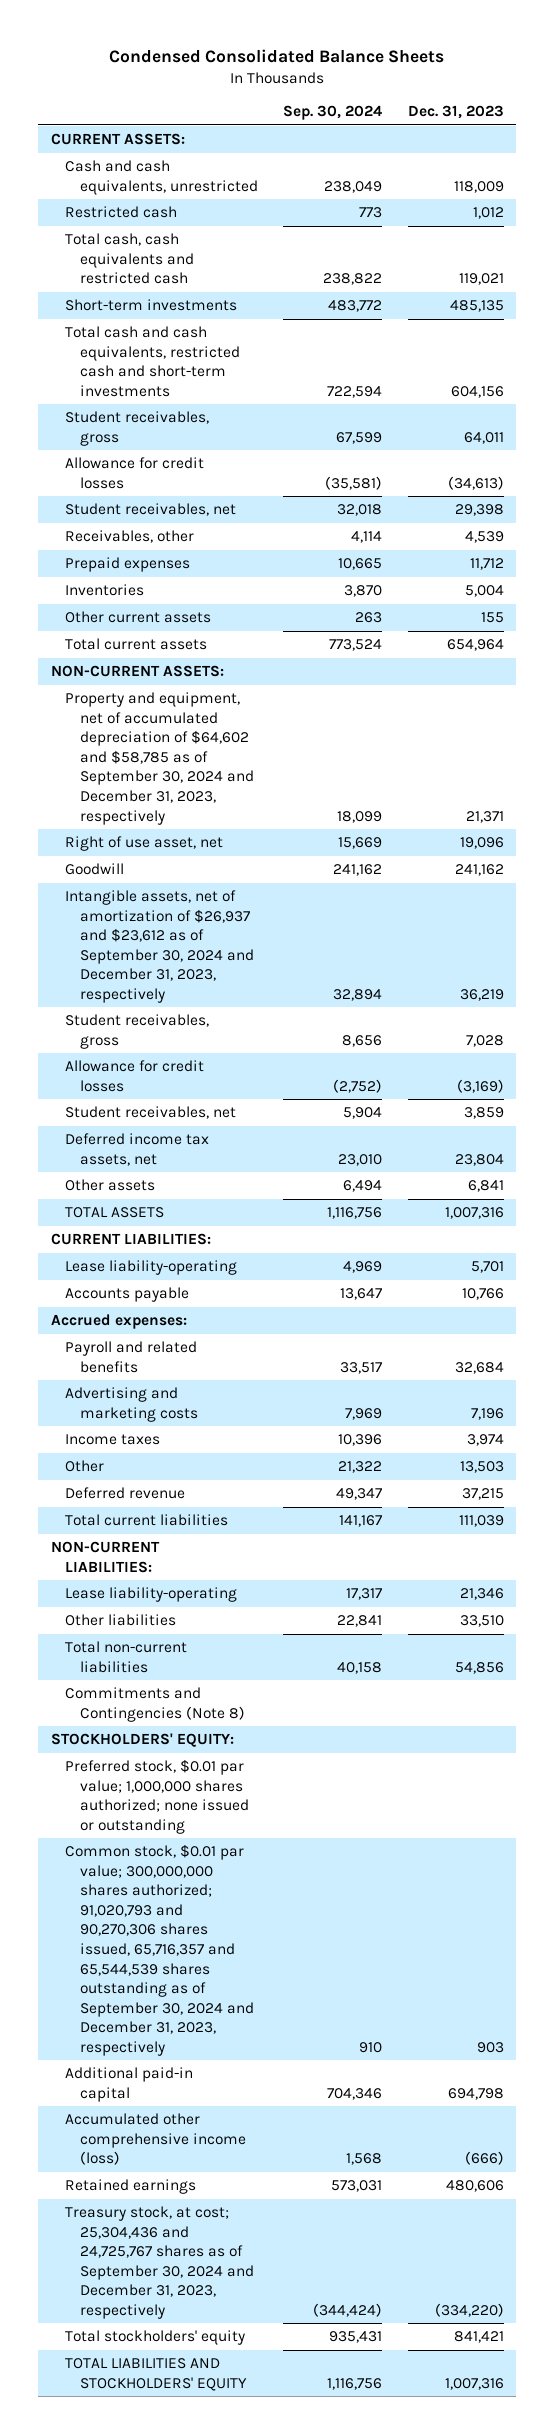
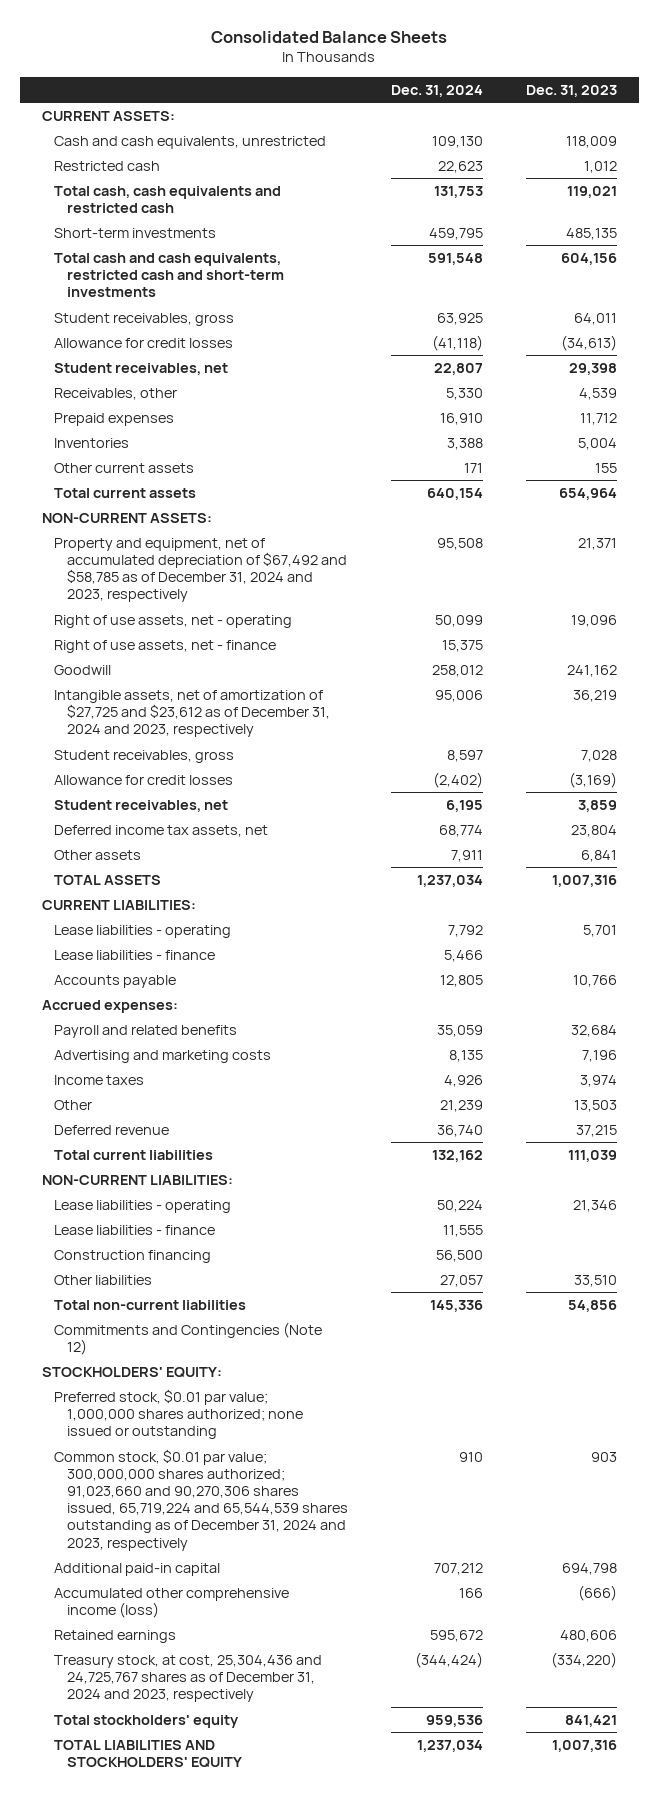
[109,49,445,64] Condensed Consolidated Balance Sheets -> [211,30,448,43] Consolidated Balance Sheets
[283,105,383,121] Sep. 30, 2024 -> none
none -> [391,84,484,97] Dec. 31, 2024
[65,692,254,825] Property and equipment, net of accumulated depreciation of $64,602 and $58,785 as of September 30, 2024 and December 31, 2023, respectively -> [54,537,348,603] Property and equipment, net of accumulated depreciation of $67,492 and $58,785 as of December 31, 2024 and 2023, respectively
[65,836,224,852] Right of use asset, net -> [54,614,293,628] Right of use assets, net - operating
none -> [54,639,277,653] Right of use assets, net - finance
[65,890,254,1003] Intangible assets, net of amortization of $26,937 and $23,612 as of September 30, 2024 and December 31, 2023, respectively -> [54,689,331,738] Intangible assets, net of amortization of $27,725 and $23,612 as of December 31, 2024 and 2023, respectively
[65,1260,238,1276] Lease liability-operating -> [54,924,232,938] Lease liabilities - operating
none -> [54,949,216,960] Lease liabilities - finance
[65,1587,238,1603] Lease liability-operating -> [54,1199,232,1213] Lease liabilities - operating
none -> [54,1224,216,1235] Lease liabilities - finance
none -> [54,1249,212,1263] Construction financing
[65,1687,245,1722] Commitments and Contingencies (Note 8) -> [54,1321,323,1356] Commitments and Contingencies (Note 12)
[65,1844,254,2056] Common stock, $0.01 par value; 300,000,000 shares authorized; 91,020,793 and 90,270,306 shares issued, 65,716,357 and 65,544,539 shares outstanding as of September 30, 2024 and December 31, 2023, respectively -> [54,1448,349,1551] Common stock, $0.01 par value; 300,000,000 shares authorized; 91,023,660 and 90,270,306 shares issued, 65,719,224 and 65,544,539 shares outstanding as of December 31, 2024 and 2023, respectively
[65,2206,254,2319] Treasury stock, at cost; 25,304,436 and 24,725,767 shares as of September 30, 2024 and December 31, 2023, respectively -> [54,1654,323,1703] Treasury stock, at cost, 25,304,436 and 24,725,767 shares as of December 31, 2024 and 2023, respectively

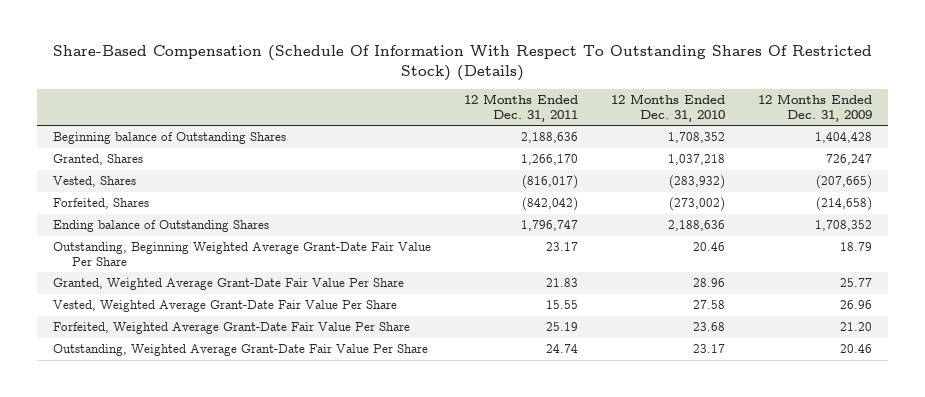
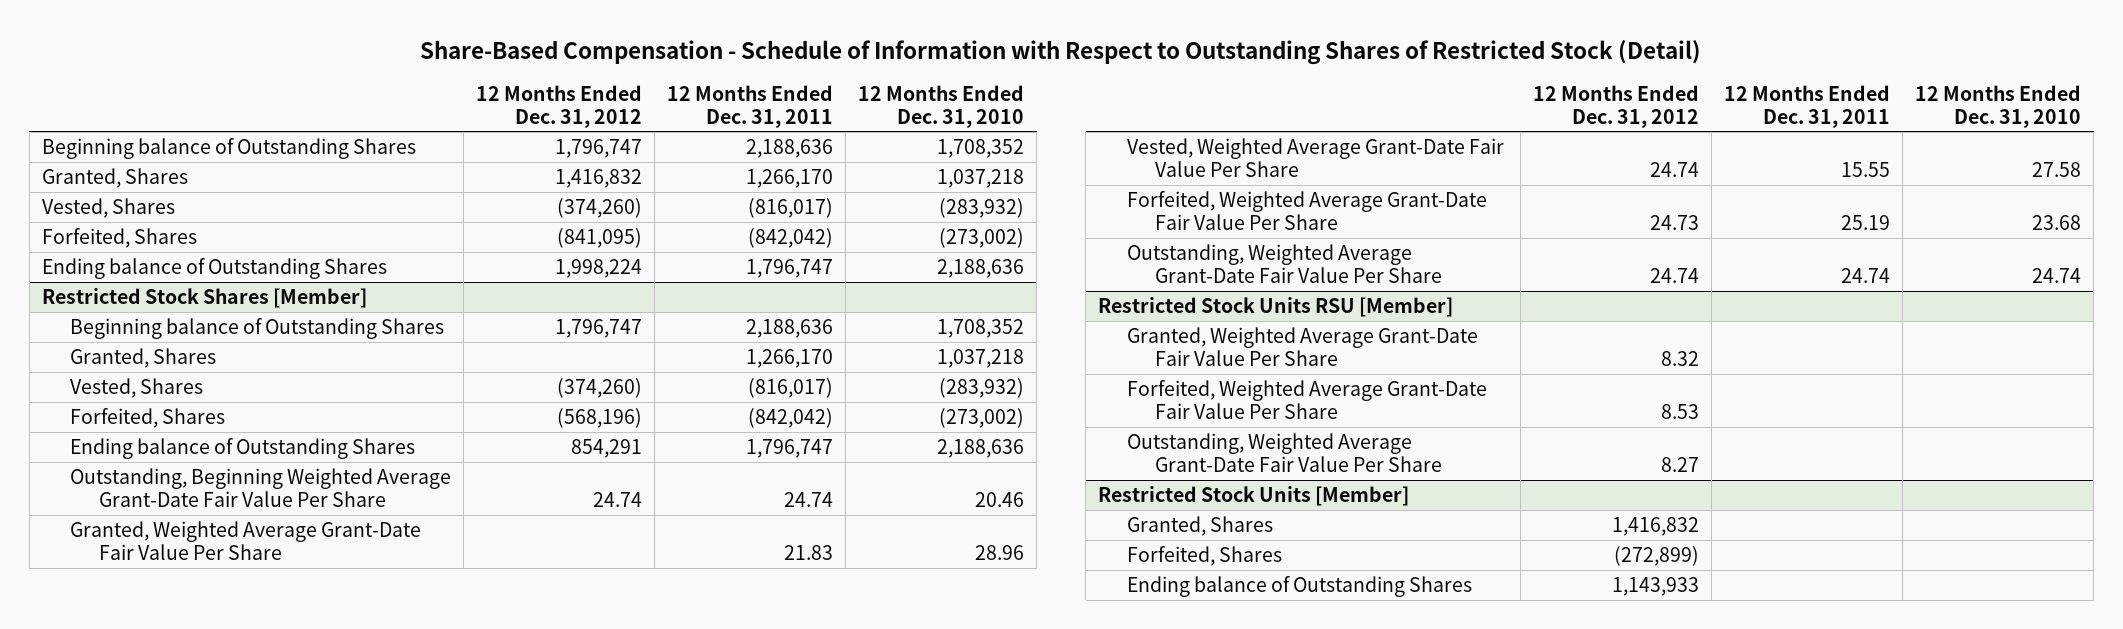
[52,45,872,82] Share-Based Compensation (Schedule Of Information With Respect To Outstanding Shares Of Restricted Stock) (Details) -> [420,40,1702,66] Share-Based Compensation - Schedule of Information with Respect to Outstanding Shares of Restricted Stock (Detail)
[757,93,872,122] 12 Months Ended Dec. 31, 2009 -> none
none -> [476,84,643,128] 12 Months Ended Dec. 31, 2012
none -> [41,287,367,308] Restricted Stock Shares [Member]
none -> [70,317,445,339] Beginning balance of Outstanding Shares
none -> [70,347,217,368] Granted, Shares
none -> [70,377,204,398] Vested, Shares
none -> [70,407,226,428] Forfeited, Shares
none -> [70,437,416,459] Ending balance of Outstanding Shares
[546,242,579,252] 23.17 -> [784,491,834,507] 24.74
[693,344,726,354] 23.17 -> [2032,267,2082,283] 24.74
none -> [1098,296,1454,317] Restricted Stock Units RSU [Member]
none -> [1126,326,1478,366] Granted, Weighted Average Grant-Date Fair Value Per Share
none -> [1126,379,1487,419] Forfeited, Weighted Average Grant-Date Fair Value Per Share
none -> [1126,432,1443,472] Outstanding, Weighted Average Grant-Date Fair Value Per Share
none -> [1098,485,1410,506] Restricted Stock Units [Member]
none -> [1126,515,1273,536] Granted, Shares
none -> [1126,545,1282,566] Forfeited, Shares
none -> [1126,575,1472,597] Ending balance of Outstanding Shares

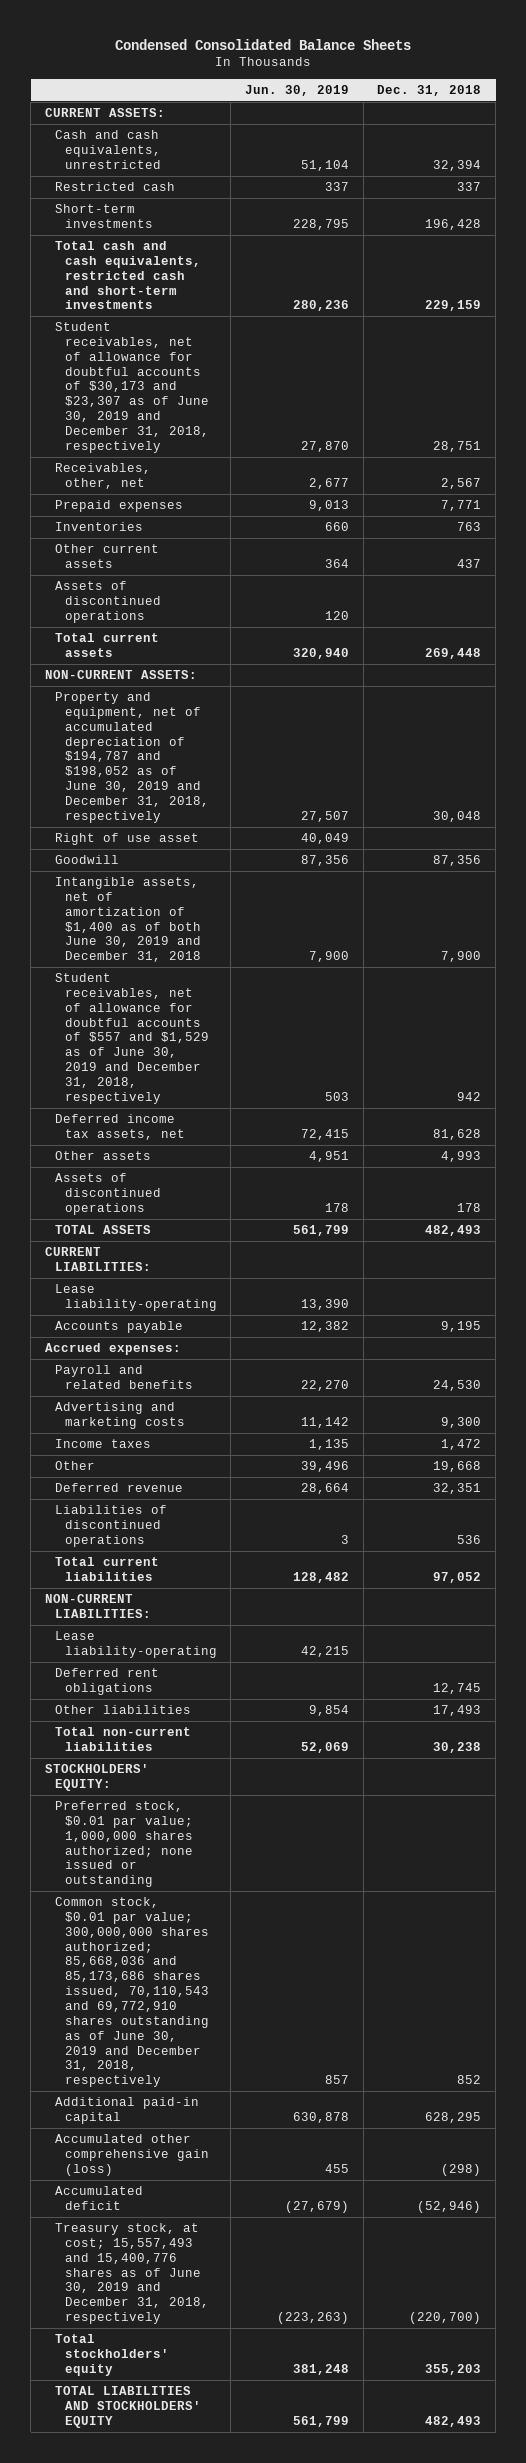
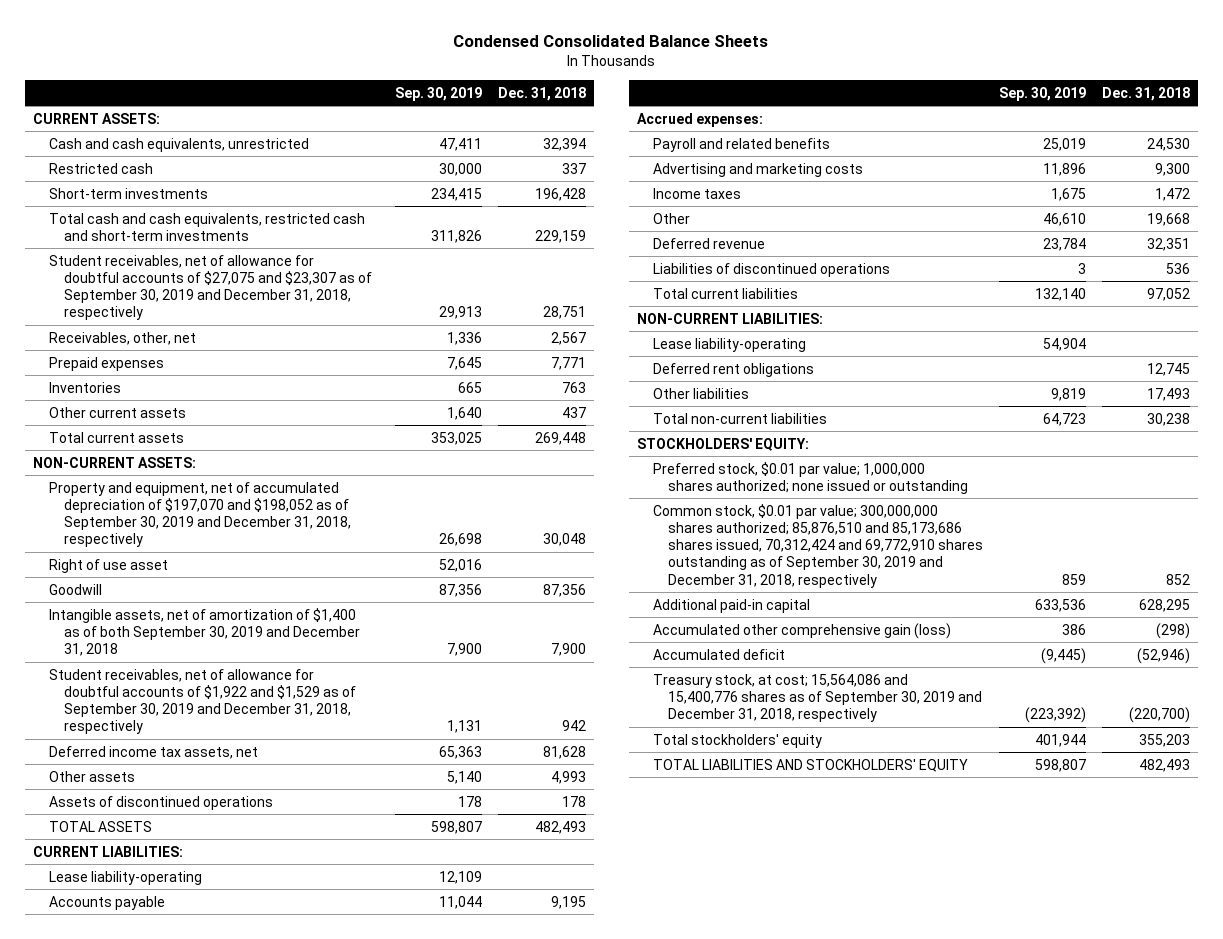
[244,84,349,96] Jun. 30, 2019 -> none
none -> [395,86,483,101] Sep. 30, 2019
[54,322,209,453] Student receivables, net of allowance for doubtful accounts of $30,173 and $23,307 as of June 30, 2019 and December 31, 2018, respectively -> [48,254,373,321] Student receivables, net of allowance for doubtful accounts of $27,075 and $23,307 as of September 30, 2019 and December 31, 2018, respectively
[54,581,161,623] Assets of discontinued operations -> none
[54,692,209,823] Property and equipment, net of accumulated depreciation of $194,787 and $198,052 as of June 30, 2019 and December 31, 2018, respectively -> [48,481,352,548] Property and equipment, net of accumulated depreciation of $197,070 and $198,052 as of September 30, 2019 and December 31, 2018, respectively
[54,877,201,963] Intangible assets, net of amortization of $1,400 as of both June 30, 2019 and December 31, 2018 -> [48,607,361,657] Intangible assets, net of amortization of $1,400 as of both September 30, 2019 and December 31, 2018
[54,973,209,1104] Student receivables, net of allowance for doubtful accounts of $557 and $1,529 as of June 30, 2019 and December 31, 2018, respectively -> [48,668,357,735] Student receivables, net of allowance for doubtful accounts of $1,922 and $1,529 as of September 30, 2019 and December 31, 2018, respectively
[54,1897,209,2088] Common stock, $0.01 par value; 300,000,000 shares authorized; 85,668,036 and 85,173,686 shares issued, 70,110,543 and 69,772,910 shares outstanding as of June 30, 2019 and December 31, 2018, respectively -> [652,503,984,588] Common stock, $0.01 par value; 300,000,000 shares authorized; 85,876,510 and 85,173,686 shares issued, 70,312,424 and 69,772,910 shares outstanding as of September 30, 2019 and December 31, 2018, respectively
[54,2223,209,2325] Treasury stock, at cost; 15,557,493 and 15,400,776 shares as of June 30, 2019 and December 31, 2018, respectively -> [652,673,983,723] Treasury stock, at cost; 15,564,086 and 15,400,776 shares as of September 30, 2019 and December 31, 2018, respectively

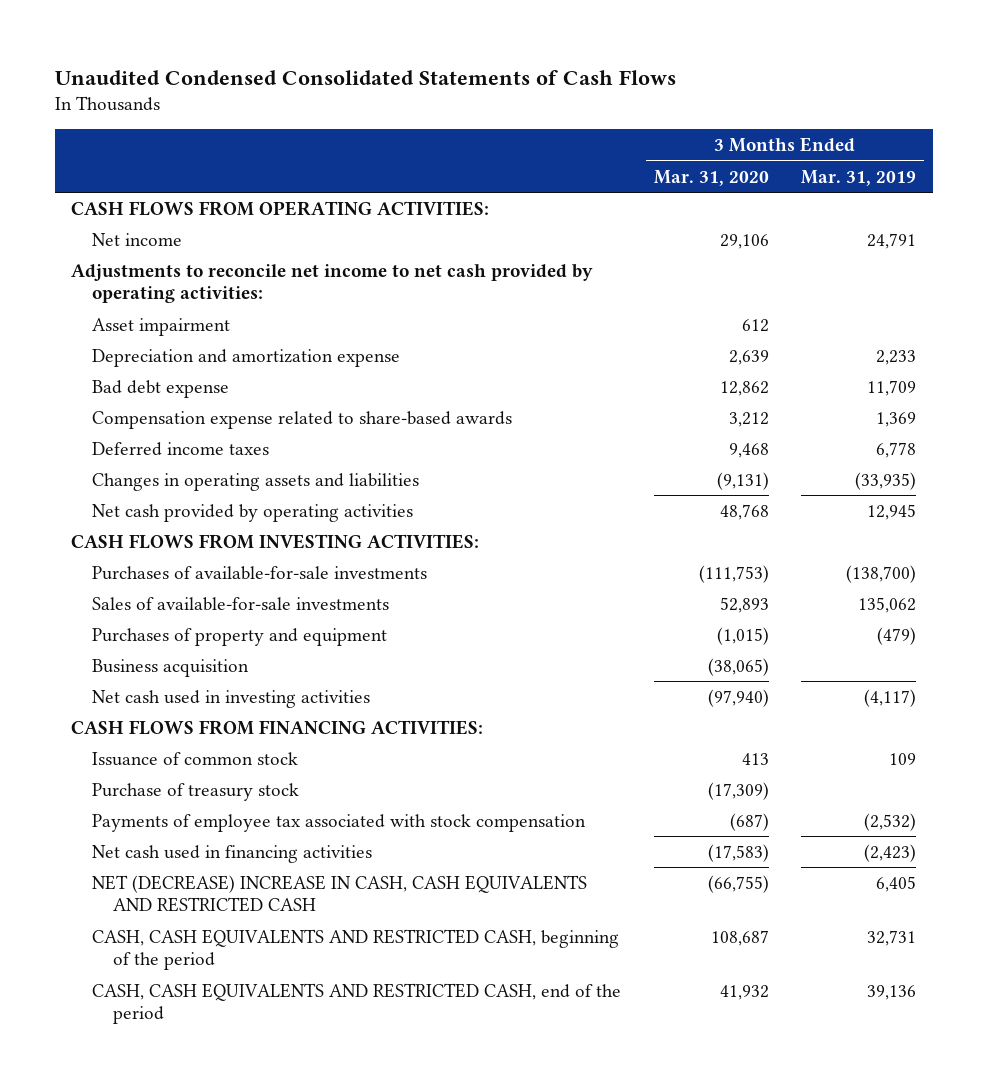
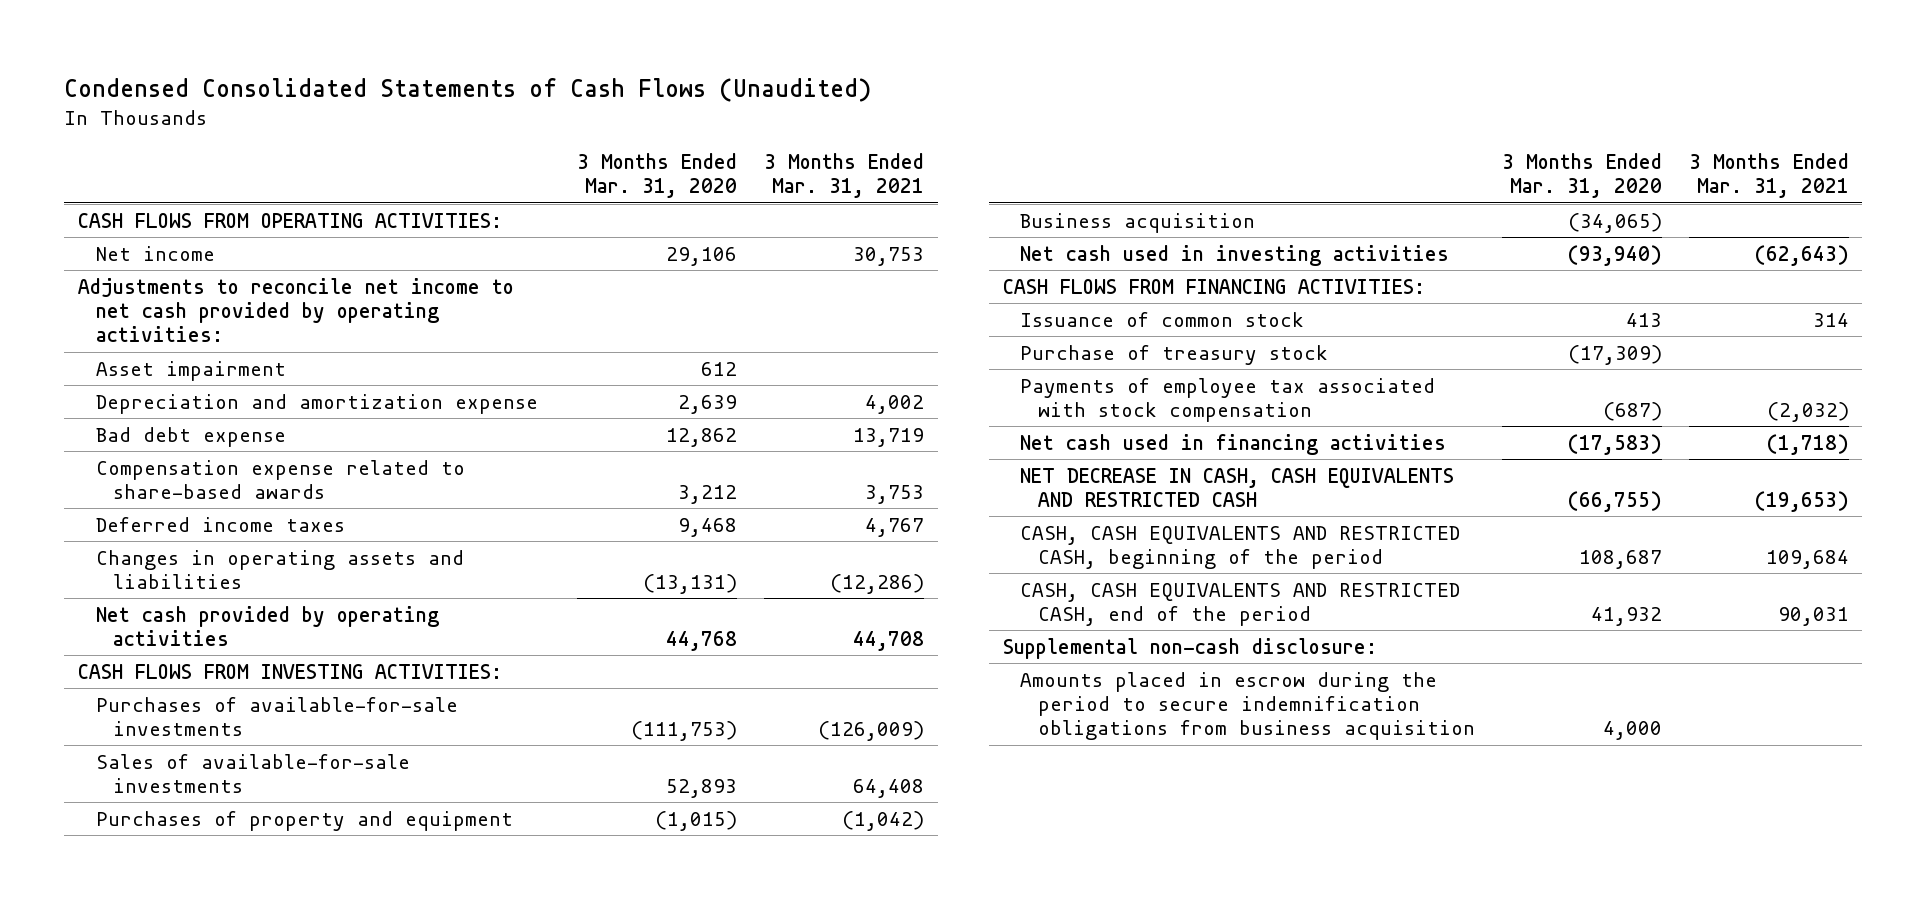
[54,69,676,85] Unaudited Condensed Consolidated Statements of Cash Flows -> [64,77,872,102] Condensed Consolidated Statements of Cash Flows (Unaudited)
[801,169,917,186] Mar. 31, 2019 -> none
none -> [764,152,925,199] 3 Months Ended Mar. 31, 2021
[716,471,769,490] (9,131) -> [643,573,738,594] (13,131)
[719,503,769,520] 48,768 -> [666,630,738,651] 44,768
[707,657,769,676] (38,065) -> [1568,212,1663,233] (34,065)
[707,688,769,707] (97,940) -> [1568,244,1663,266] (93,940)
[92,874,588,913] NET (DECREASE) INCREASE IN CASH, CASH EQUIVALENTS AND RESTRICTED CASH -> [1020,467,1455,507] NET DECREASE IN CASH, CASH EQUIVALENTS AND RESTRICTED CASH
none -> [1002,637,1377,659] Supplemental non-cash disclosure:
none -> [1020,671,1476,741] Amounts placed in escrow during the period to secure indemnification obligations from business acquisition

